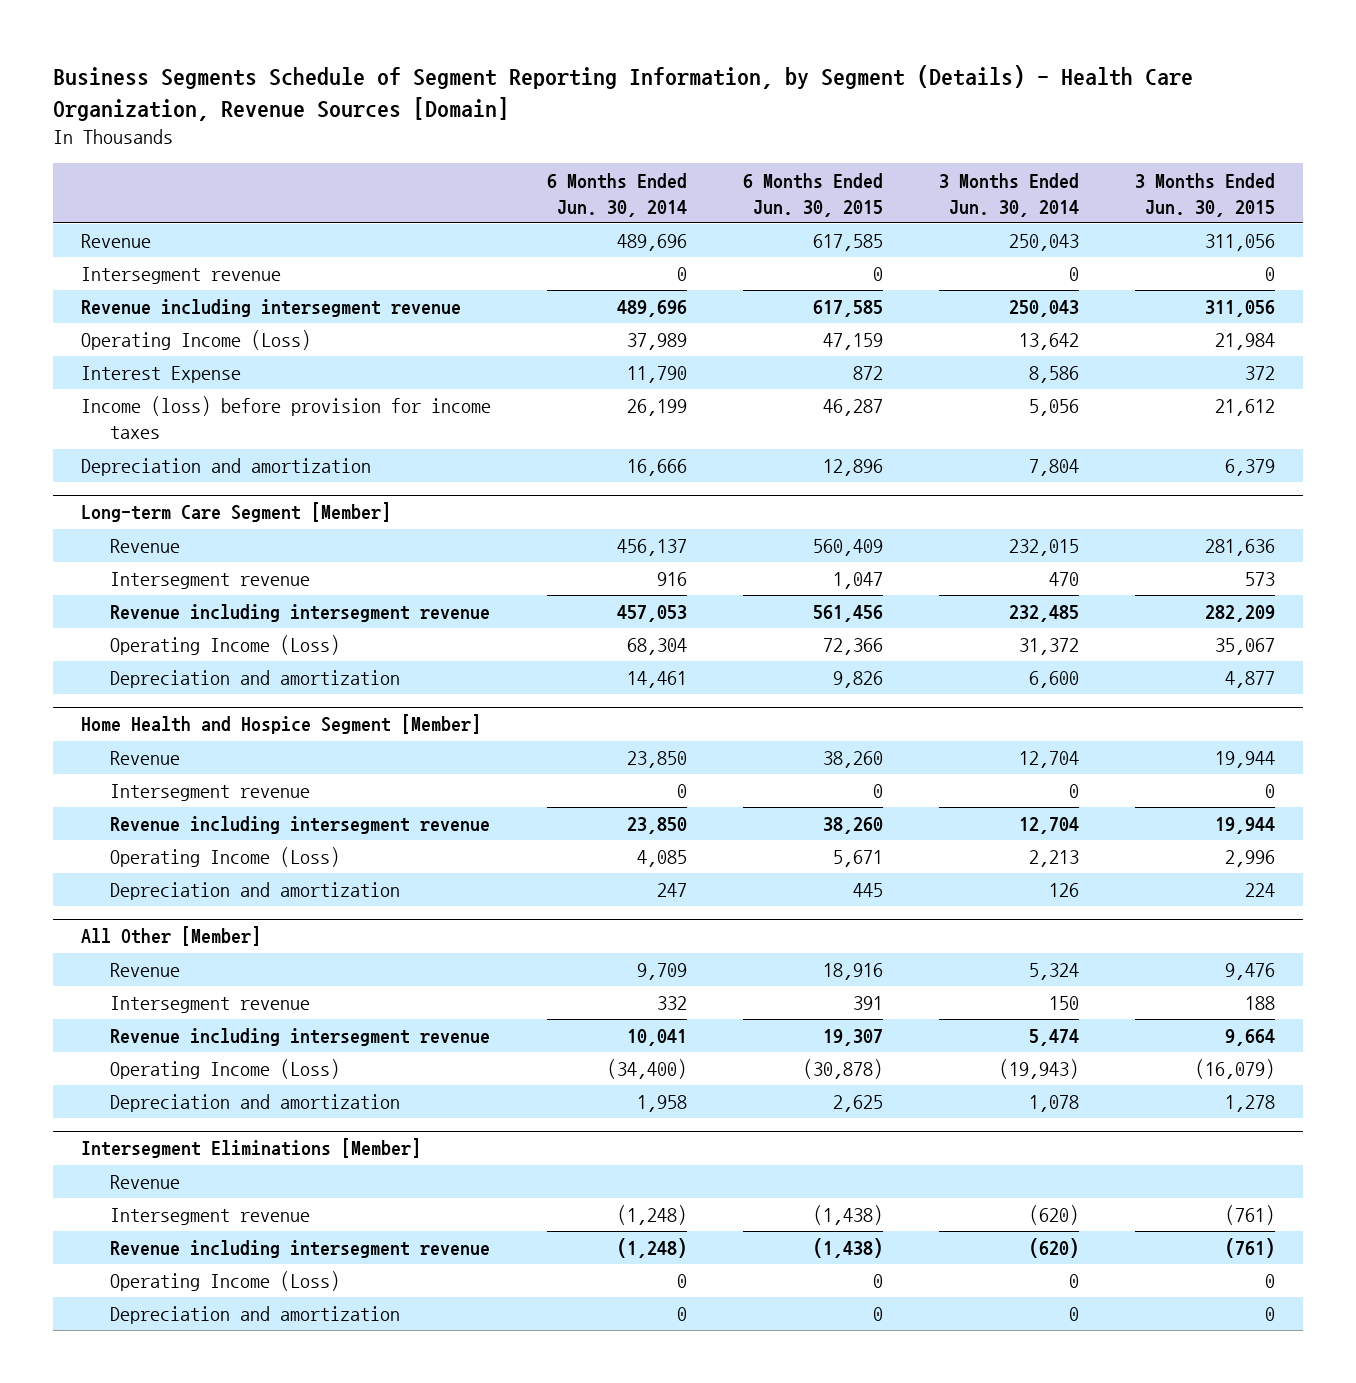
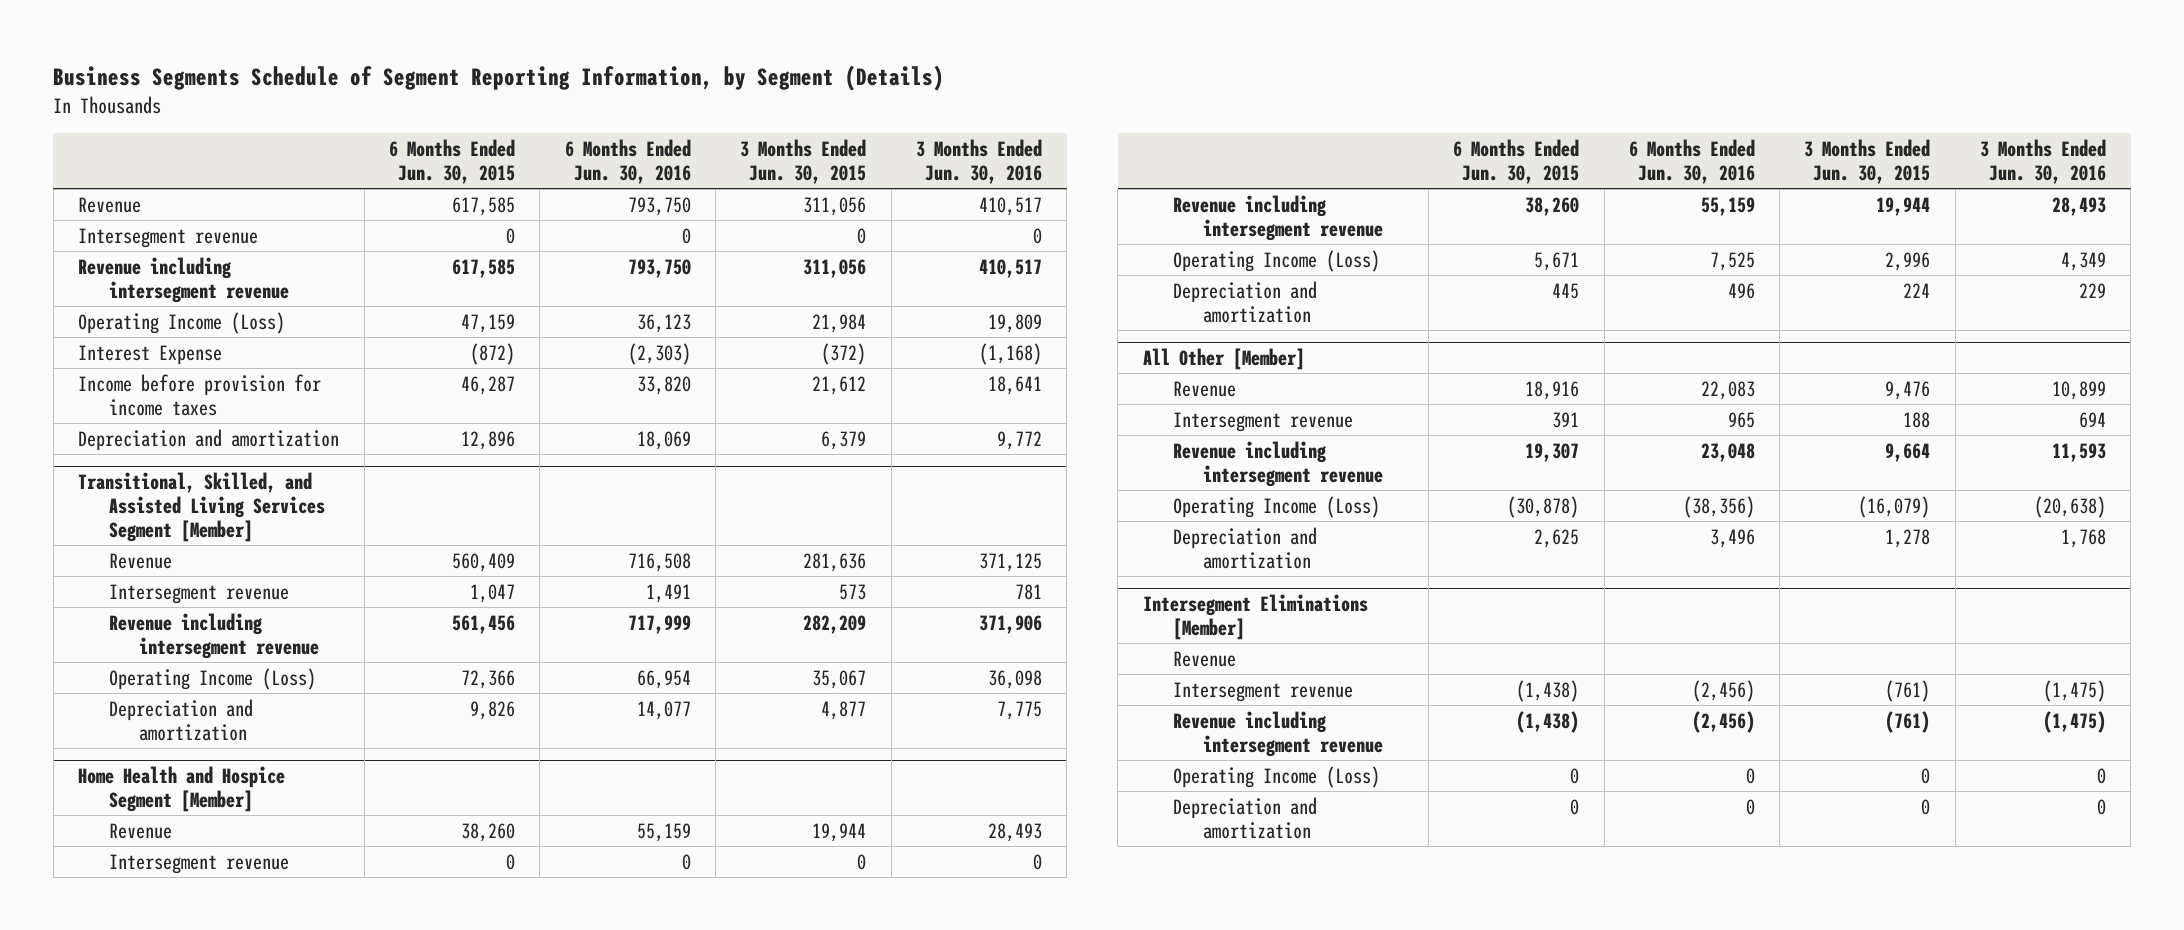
[52,65,1193,121] Business Segments Schedule of Segment Reporting Information, by Segment (Details) - Health Care Organization, Revenue Sources [Domain] -> [53,65,945,92] Business Segments Schedule of Segment Reporting Information, by Segment (Details)
[547,172,688,217] 6 Months Ended Jun. 30, 2014 -> none
[939,172,1080,217] 3 Months Ended Jun. 30, 2014 -> none
none -> [564,139,691,185] 6 Months Ended Jun. 30, 2016
none -> [915,139,1042,185] 3 Months Ended Jun. 30, 2016
[853,366,884,381] 872 -> [469,342,515,365] (872)
[1245,366,1276,381] 372 -> [821,342,867,365] (372)
[81,396,492,440] Income (loss) before provision for income taxes -> [78,373,322,416] Income before provision for income taxes
[81,502,392,523] Long-term Care Segment [Member] -> none
none -> [78,471,325,542] Transitional, Skilled, and Assisted Living Services Segment [Member]

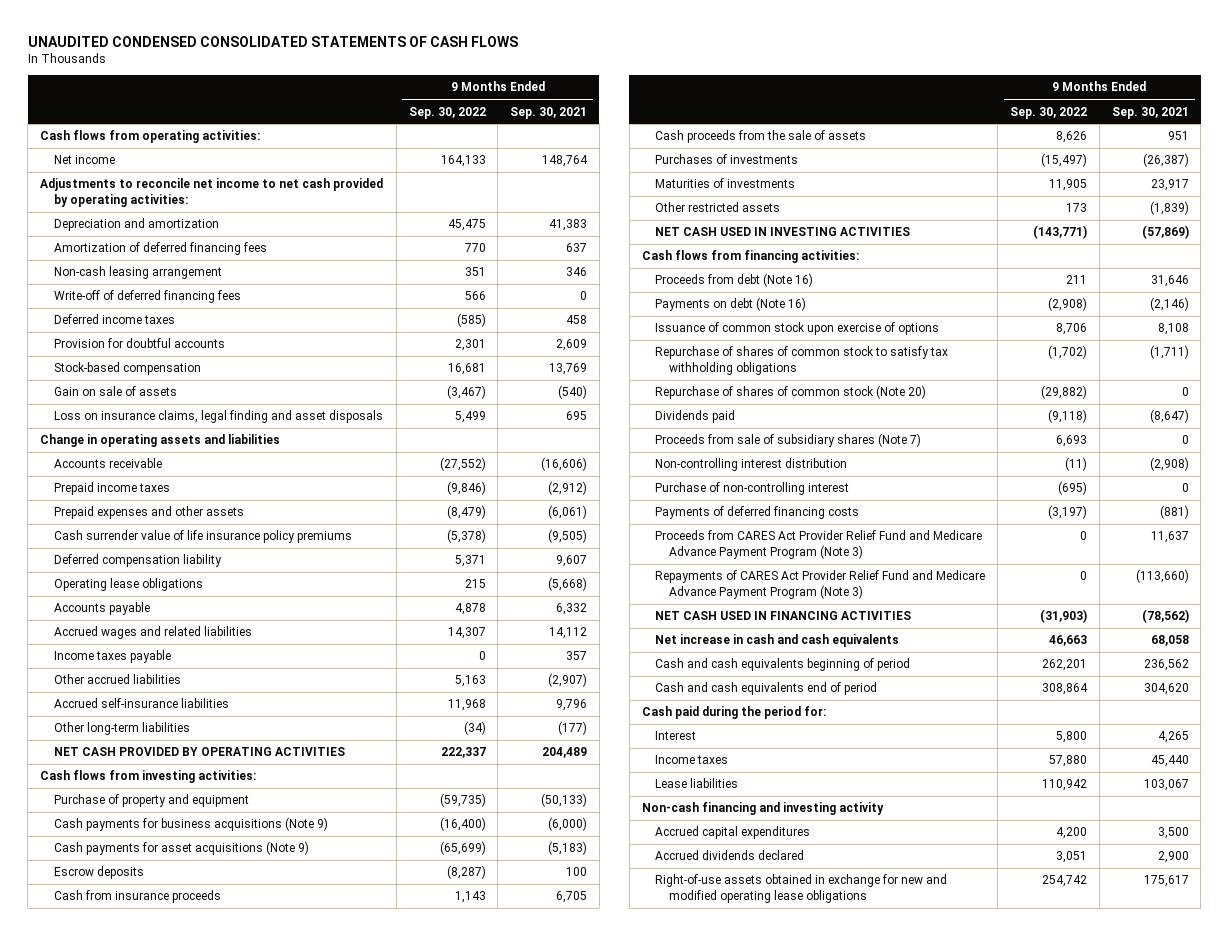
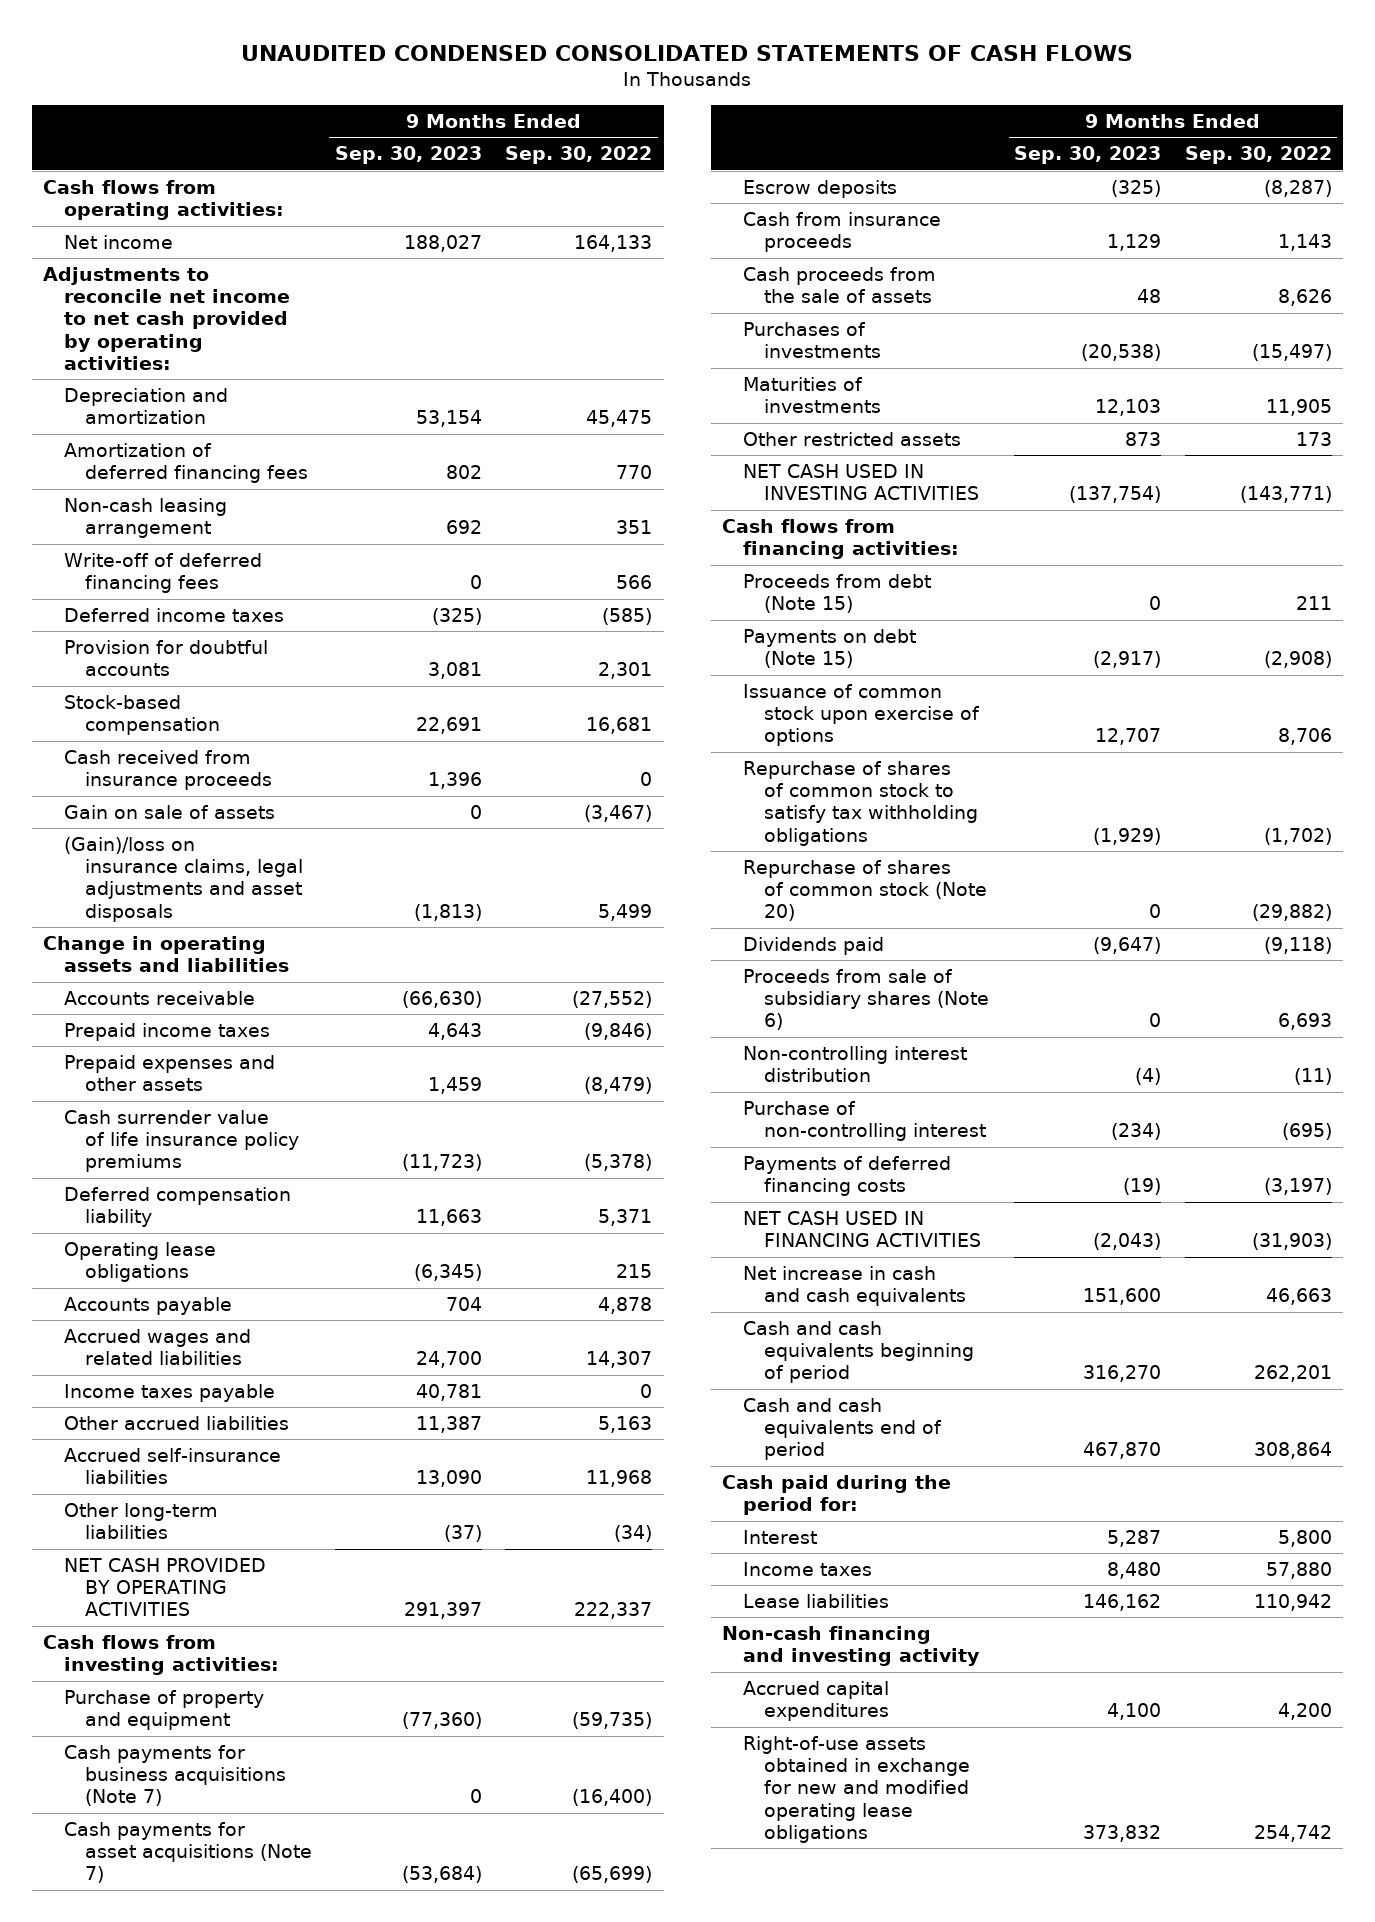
[510,106,588,119] Sep. 30, 2021 -> none
none -> [335,146,483,165] Sep. 30, 2023
none -> [64,750,272,791] Cash received from insurance proceeds
[53,410,383,424] Loss on insurance claims, legal finding and asset disposals -> [64,837,303,922] (Gain)/loss on insurance claims, legal adjustments and asset disposals
[53,817,328,832] Cash payments for business acquisitions (Note 9) -> [64,1745,286,1807] Cash payments for business acquisitions (Note 7)
[53,841,309,856] Cash payments for asset acquisitions (Note 9) -> [64,1822,312,1884] Cash payments for asset acquisitions (Note 7)
[655,273,814,288] Proceeds from debt (Note 16) -> [743,574,932,614] Proceeds from debt (Note 15)
[655,297,807,312] Payments on debt (Note 16) -> [743,629,917,669] Payments on debt (Note 15)
[655,433,922,448] Proceeds from sale of subsidiary shares (Note 7) -> [743,969,990,1031] Proceeds from sale of subsidiary shares (Note 6)
[655,530,983,559] Proceeds from CARES Act Provider Relief Fund and Medicare Advance Payment Program (Note 3) -> none
[655,570,986,599] Repayments of CARES Act Provider Relief Fund and Medicare Advance Payment Program (Note 3) -> none
[655,850,805,861] Accrued dividends declared -> none

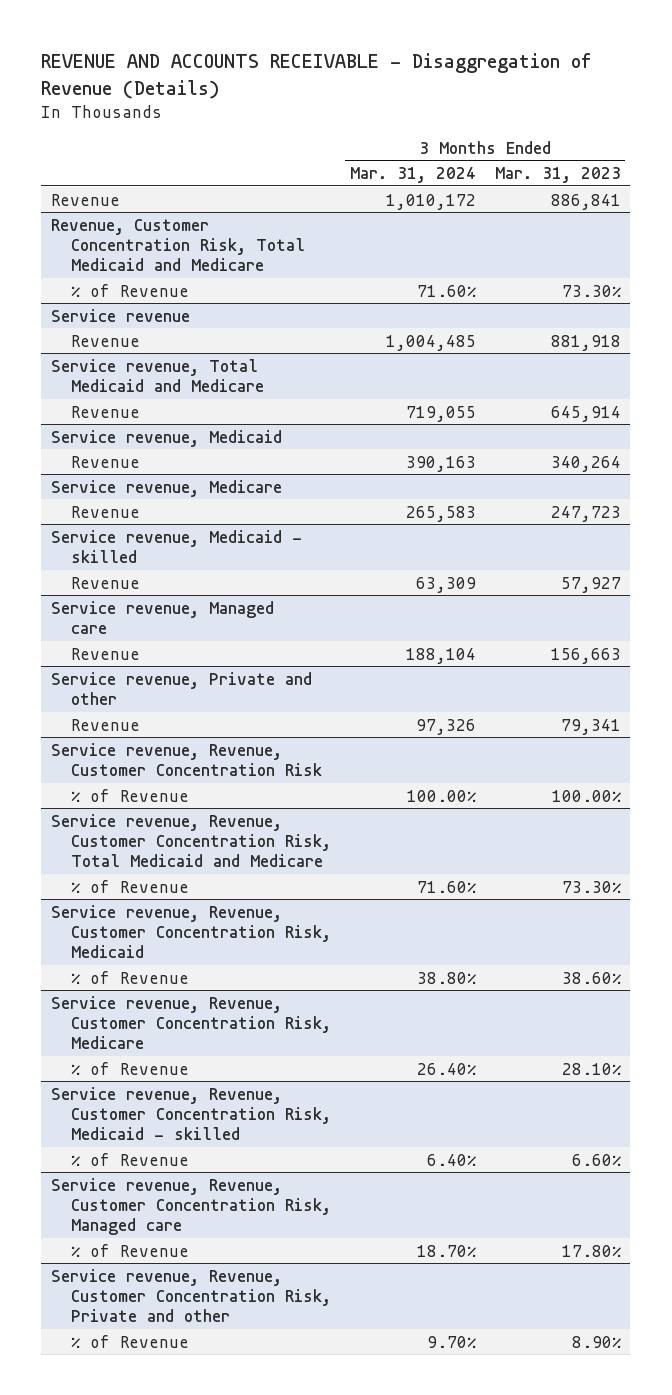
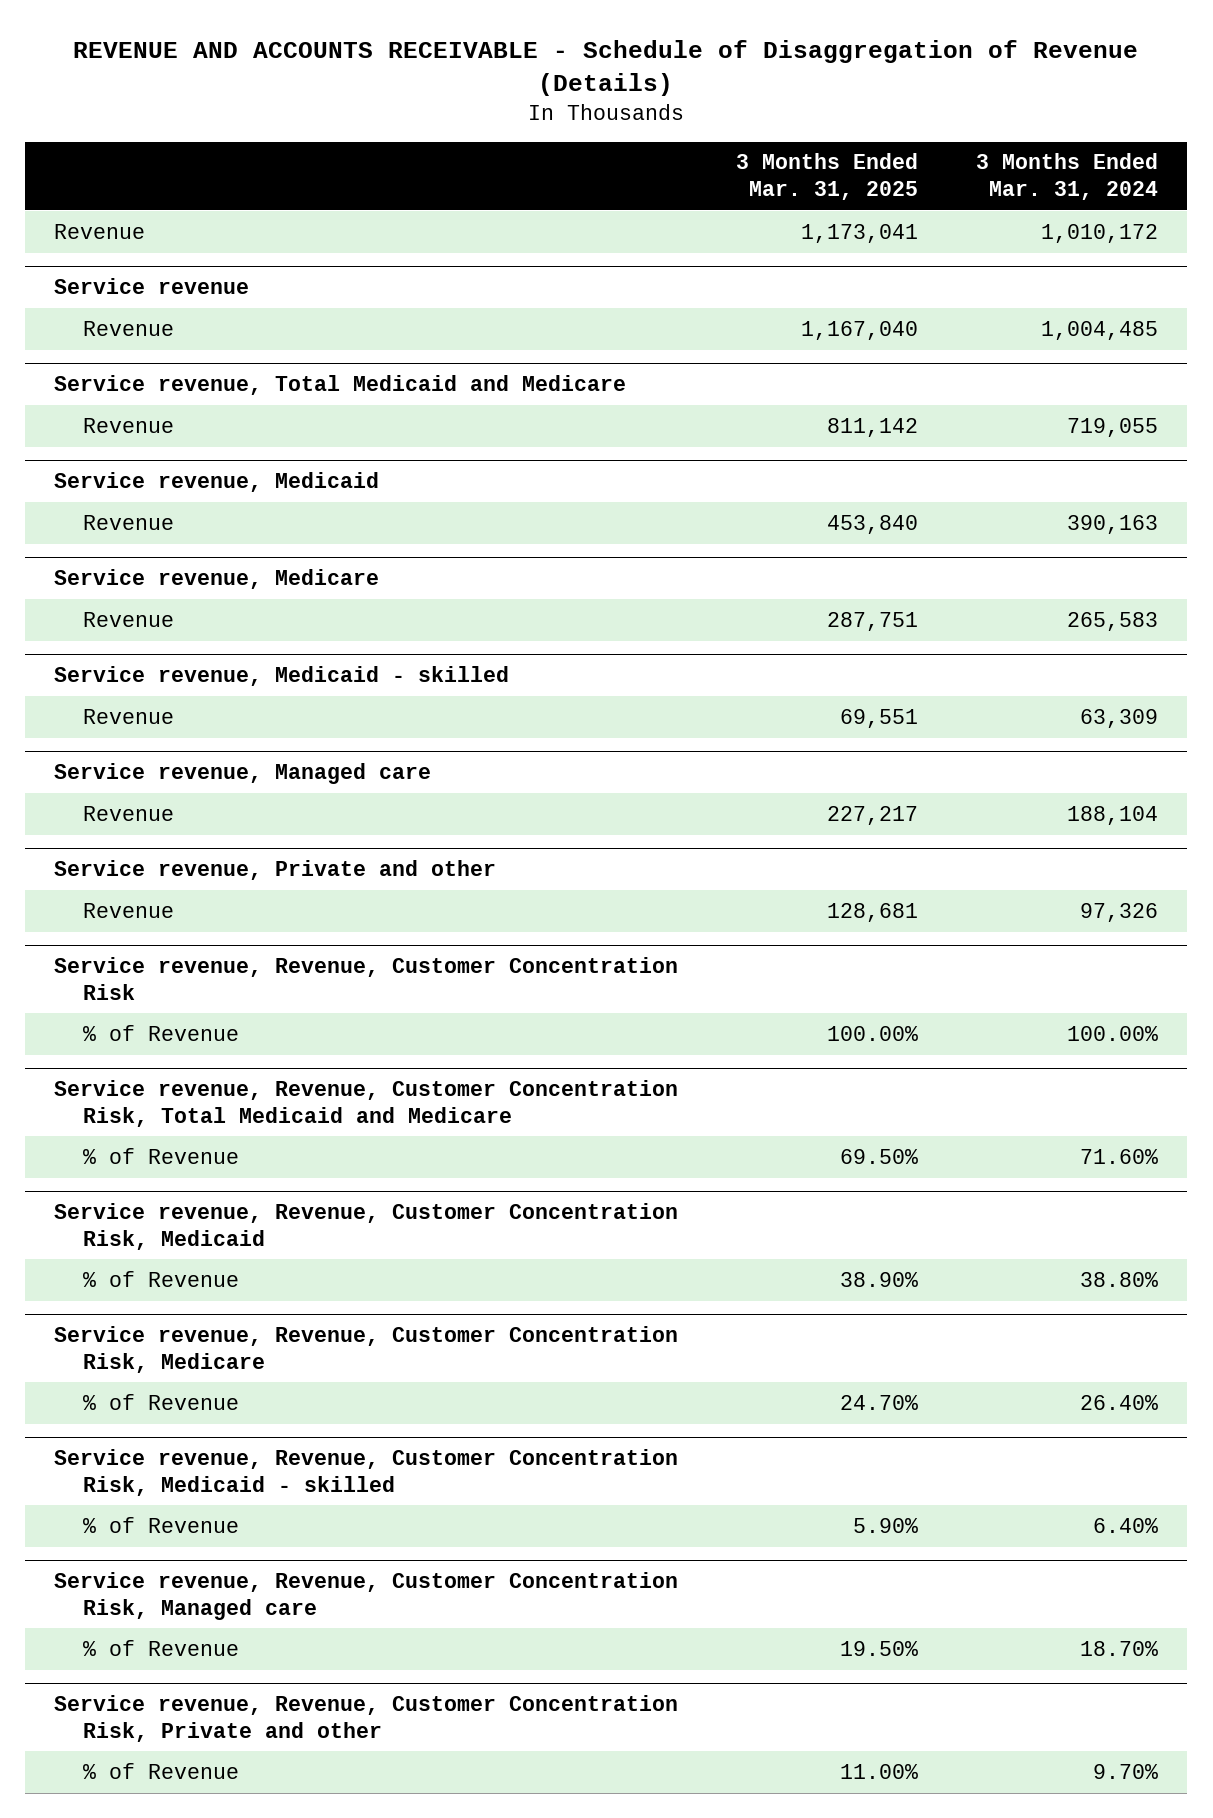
[41,53,593,99] REVENUE AND ACCOUNTS RECEIVABLE - Disaggregation of Revenue (Details) -> [73,40,1139,97] REVENUE AND ACCOUNTS RECEIVABLE - Schedule of Disaggregation of Revenue (Details)
[494,167,621,184] Mar. 31, 2023 -> none
none -> [736,153,919,201] 3 Months Ended Mar. 31, 2025
[50,218,306,272] Revenue, Customer Concentration Risk, Total Medicaid and Medicare -> none
[71,283,190,297] % of Revenue -> none

